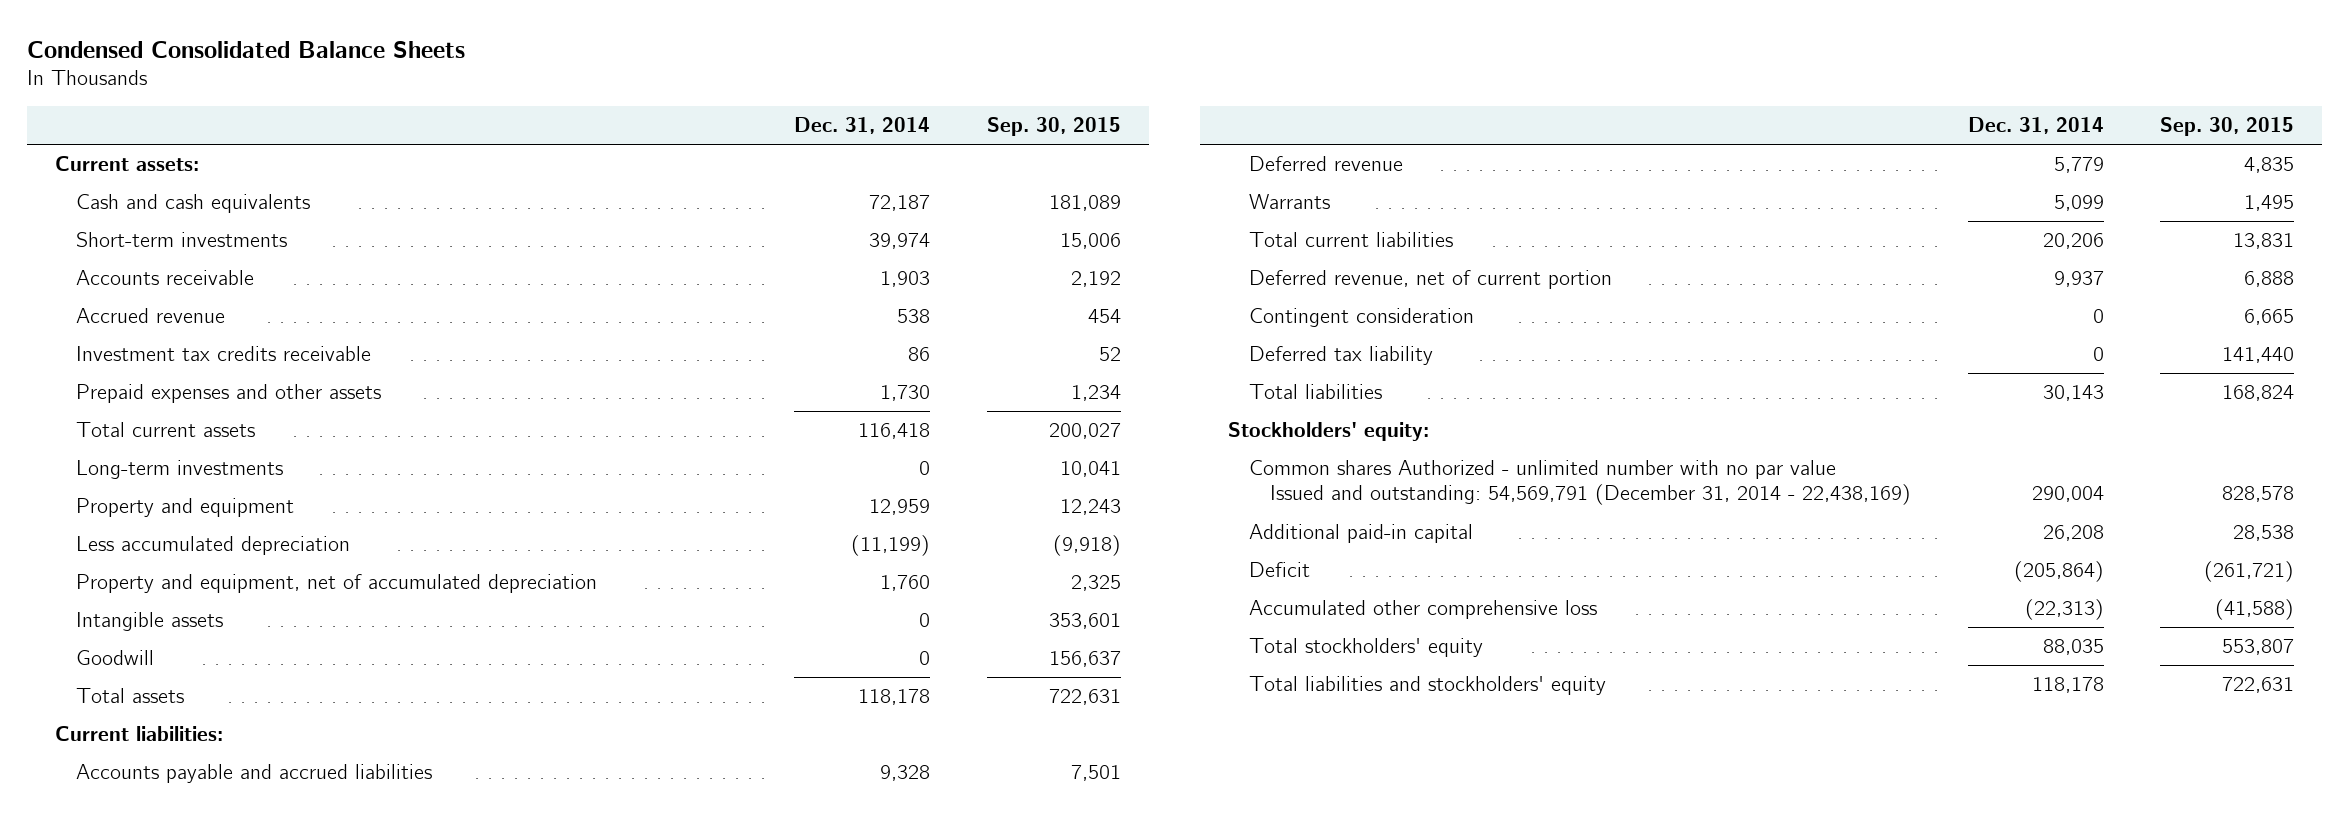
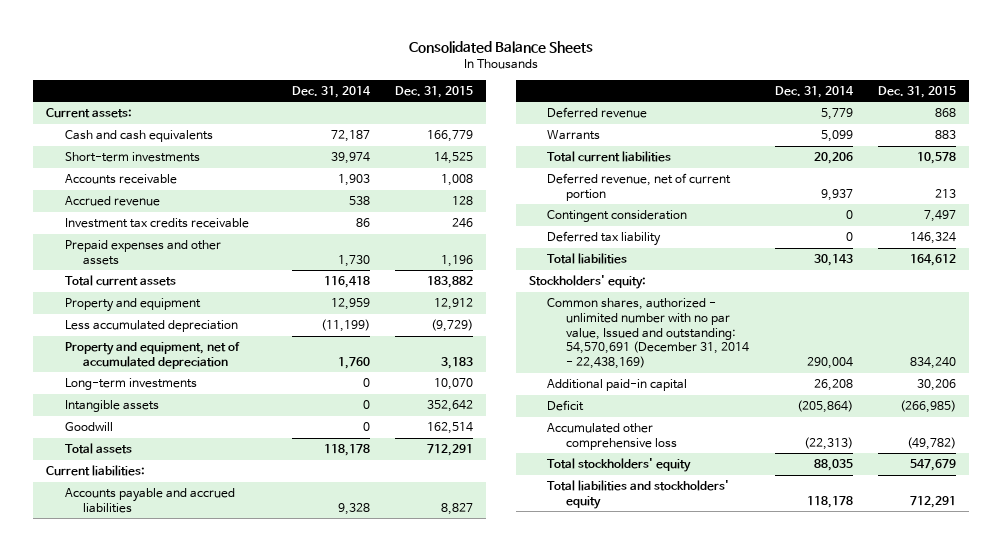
[26,41,465,59] Condensed Consolidated Balance Sheets -> [409,40,594,53] Consolidated Balance Sheets
[986,116,1121,136] Sep. 30, 2015 -> none
none -> [395,85,474,98] Dec. 31, 2015
[75,460,283,480] Long-term investments -> [64,378,197,391] Long-term investments
[1249,460,1912,506] Common shares Authorized - unlimited number with no par value Issued and outstanding: 54,569,791 (December 31, 2014 - 22,438,169) -> [547,298,750,370] Common shares, authorized - unlimited number with no par value, Issued and outstanding: 54,570,691 (December 31, 2014 - 22,438,169)

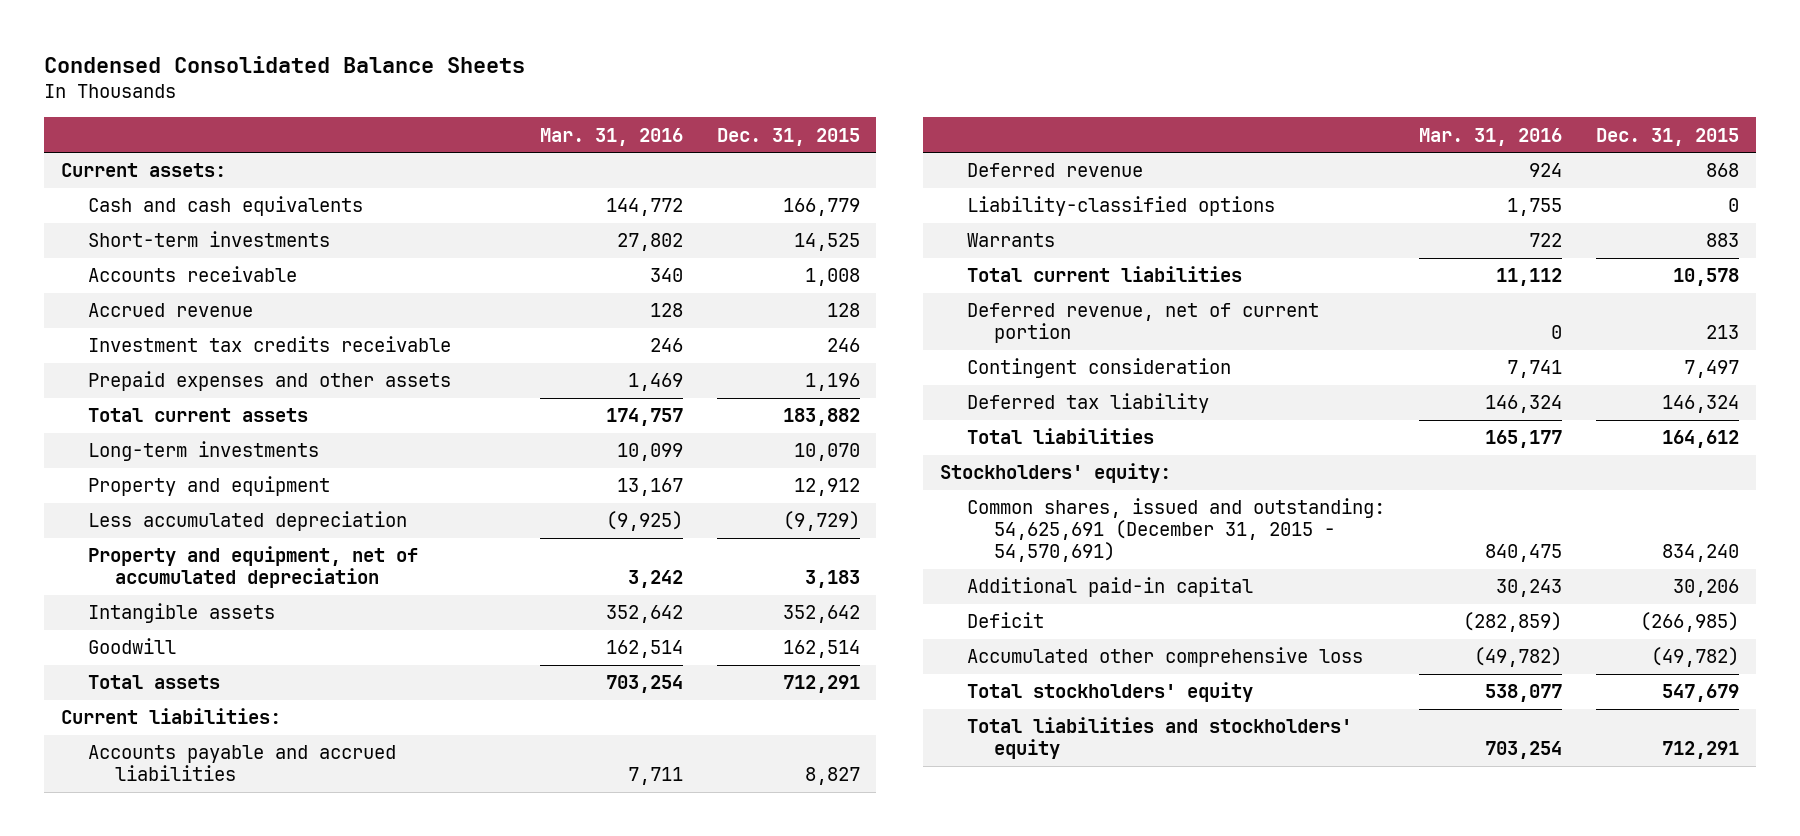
[409,40,594,53] Consolidated Balance Sheets -> [43,56,525,74] Condensed Consolidated Balance Sheets
[291,85,371,98] Dec. 31, 2014 -> none
none -> [539,127,683,146] Mar. 31, 2016
[64,378,197,391] Long-term investments -> [87,441,319,462] Long-term investments
none -> [967,196,1276,217] Liability-classified options
[547,298,750,370] Common shares, authorized - unlimited number with no par value, Issued and outstanding: 54,570,691 (December 31, 2014 - 22,438,169) -> [967,498,1386,563] Common shares, issued and outstanding: 54,625,691 (December 31, 2015 - 54,570,691)

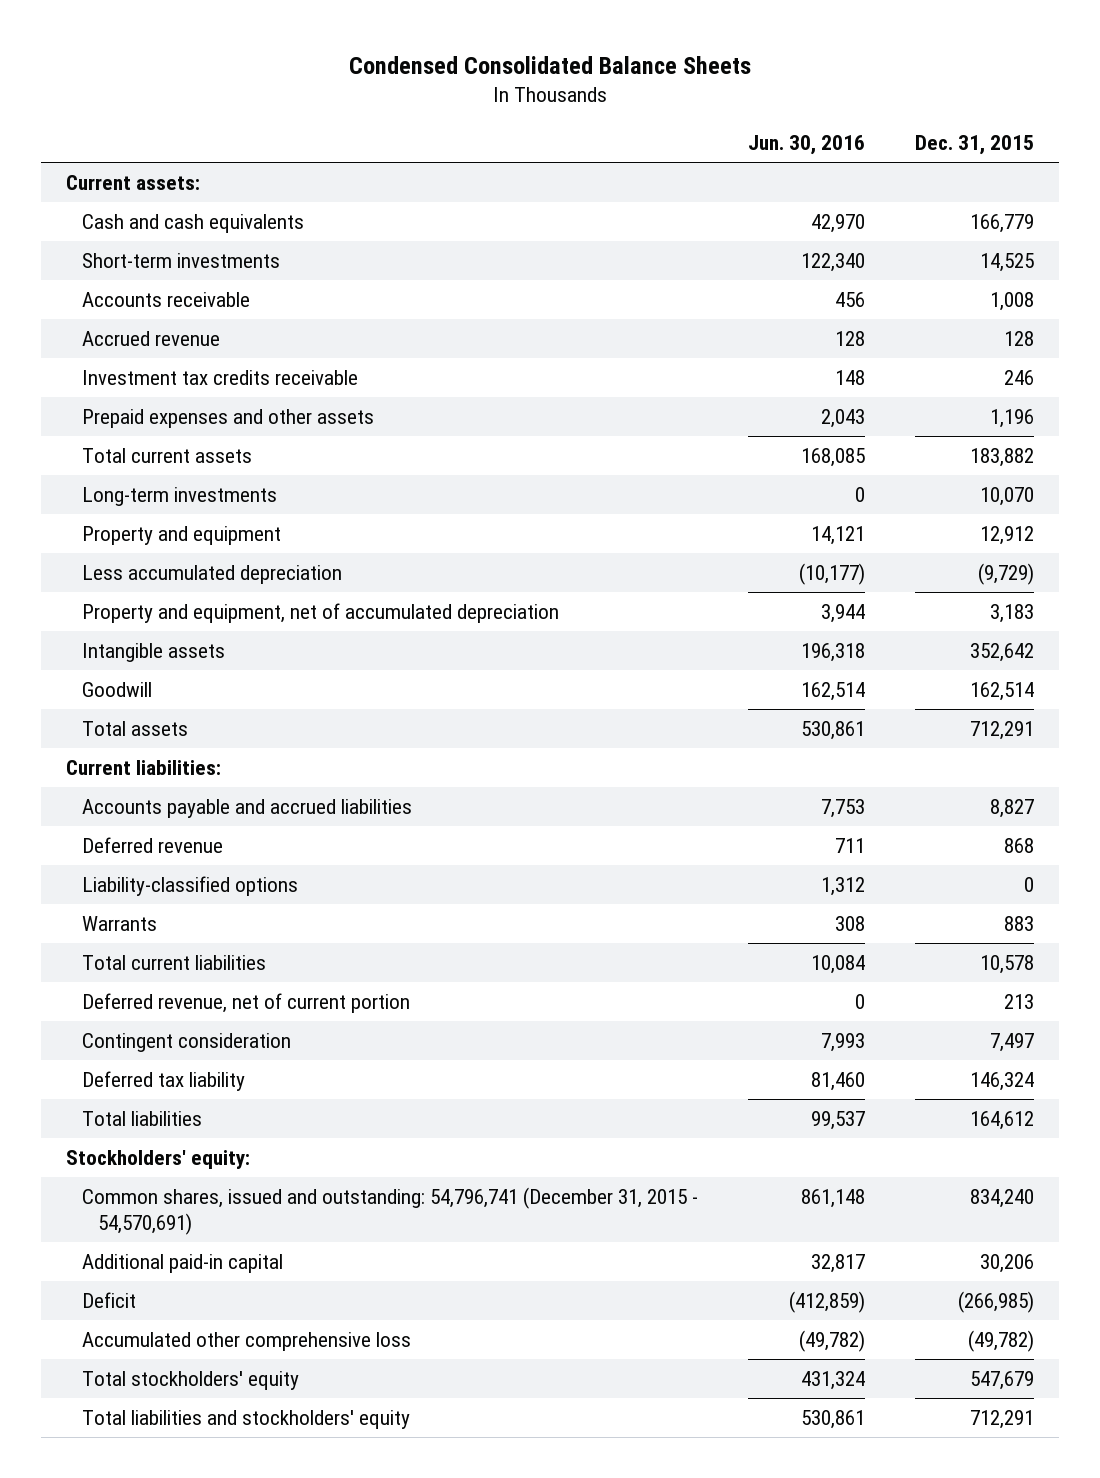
[539,127,683,146] Mar. 31, 2016 -> none
none -> [748,135,866,156] Jun. 30, 2016
[967,498,1386,563] Common shares, issued and outstanding: 54,625,691 (December 31, 2015 - 54,570,691) -> [82,1186,699,1235] Common shares, issued and outstanding: 54,796,741 (December 31, 2015 - 54,570,691)

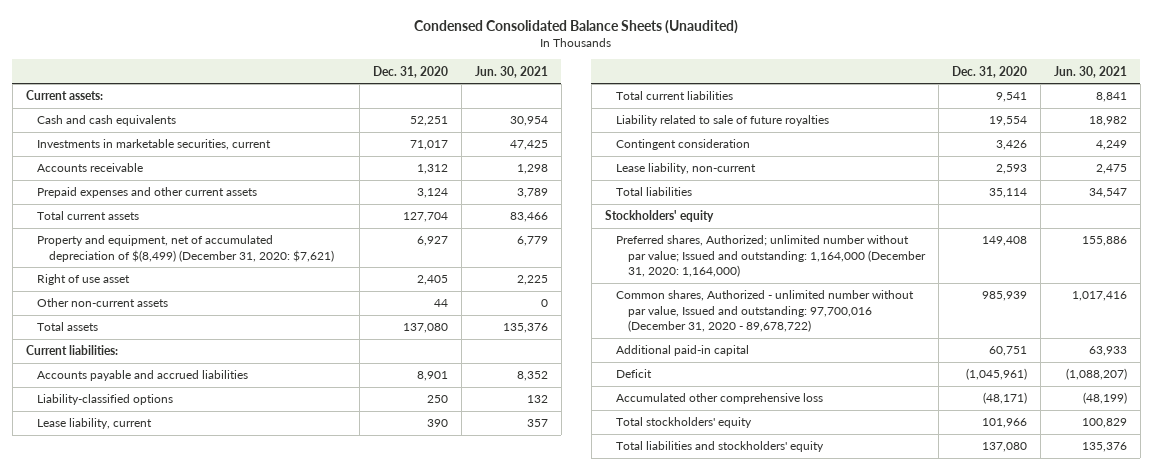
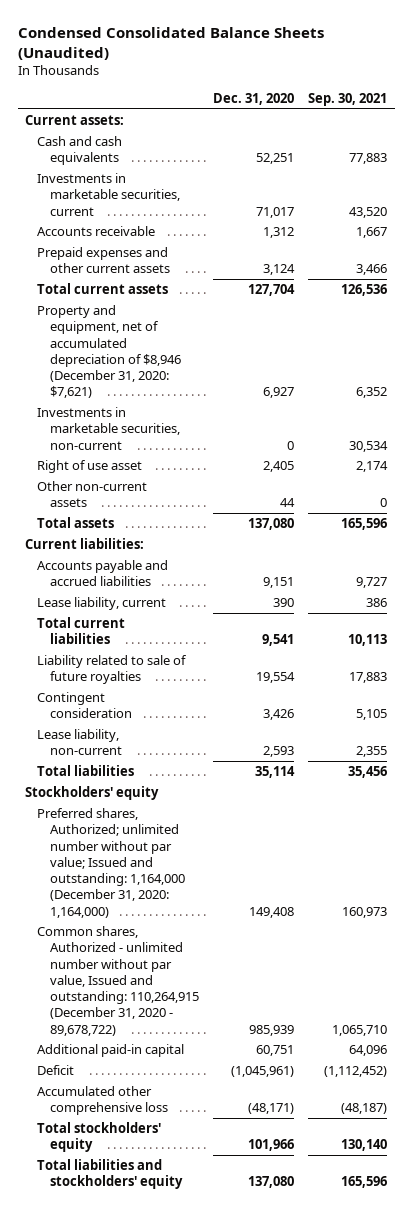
[474,65,548,78] Jun. 30, 2021 -> none
none -> [308,92,388,106] Sep. 30, 2021
[37,235,334,262] Property and equipment, net of accumulated depreciation of $(8,499) (December 31, 2020: $7,621) -> [37,304,181,399] Property and equipment, net of accumulated depreciation of $8,946 (December 31, 2020: $7,621)
none -> [37,406,180,450] Investments in marketable securities, non-current
[37,394,174,406] Liability-classified options -> none
[416,371,448,382] 8,901 -> [263,577,295,589] 9,151
[616,290,915,332] Common shares, Authorized - unlimited number without par value, Issued and outstanding: 97,700,016 (December 31, 2020 - 89,678,722) -> [37,925,199,1036] Common shares, Authorized - unlimited number without par value, Issued and outstanding: 110,264,915 (December 31, 2020 - 89,678,722)

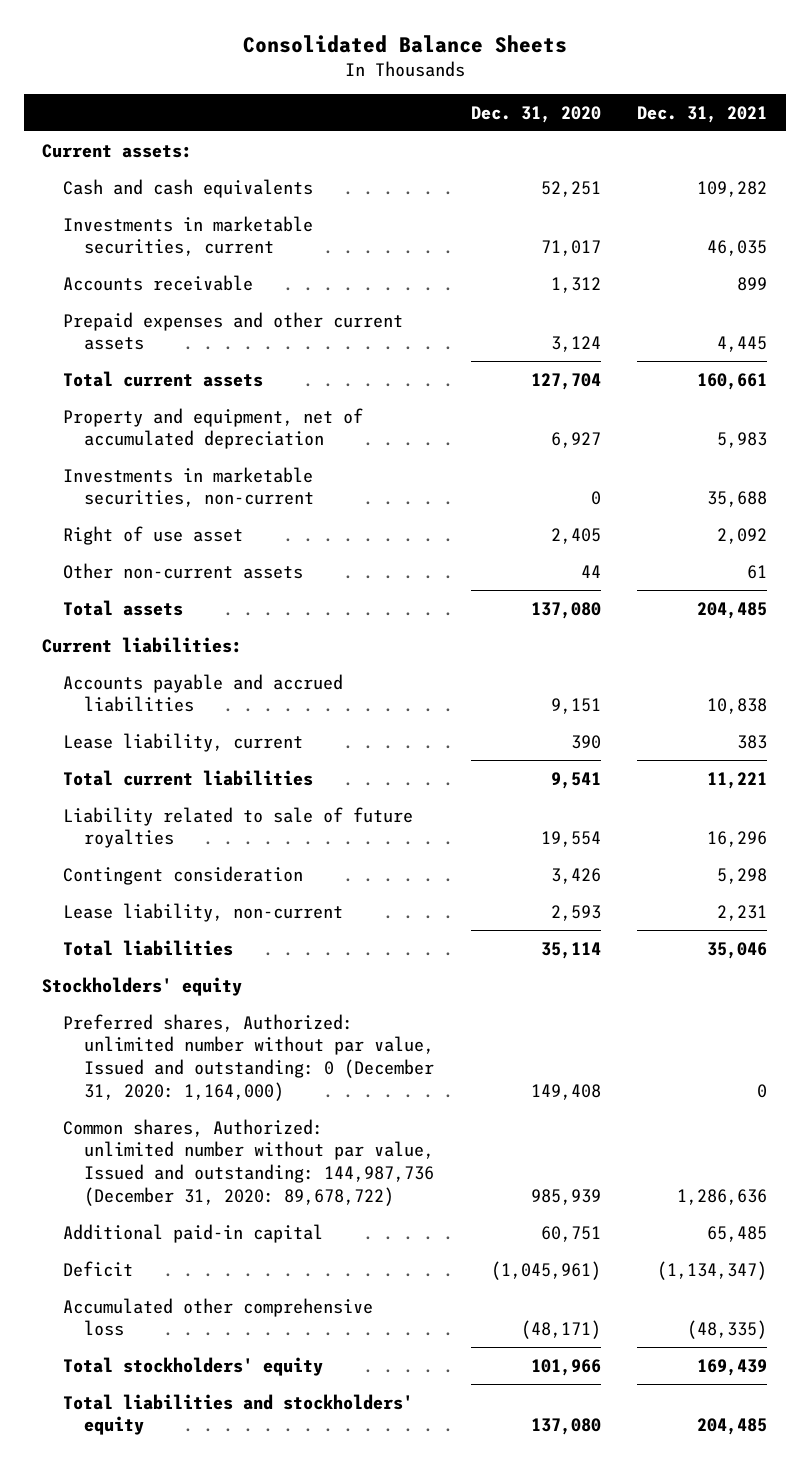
[17,26,324,60] Condensed Consolidated Balance Sheets (Unaudited) -> [242,34,567,53] Consolidated Balance Sheets
[308,92,388,106] Sep. 30, 2021 -> none
none -> [637,105,768,123] Dec. 31, 2021
[37,304,181,399] Property and equipment, net of accumulated depreciation of $8,946 (December 31, 2020: $7,621) -> [63,407,364,450] Property and equipment, net of accumulated depreciation
[37,807,185,918] Preferred shares, Authorized; unlimited number without par value; Issued and outstanding: 1,164,000 (December 31, 2020: 1,164,000) -> [63,1013,435,1101] Preferred shares, Authorized: unlimited number without par value, Issued and outstanding: 0 (December 31, 2020: 1,164,000)
[37,925,199,1036] Common shares, Authorized - unlimited number without par value, Issued and outstanding: 110,264,915 (December 31, 2020 - 89,678,722) -> [63,1118,435,1206] Common shares, Authorized: unlimited number without par value, Issued and outstanding: 144,987,736 (December 31, 2020: 89,678,722)

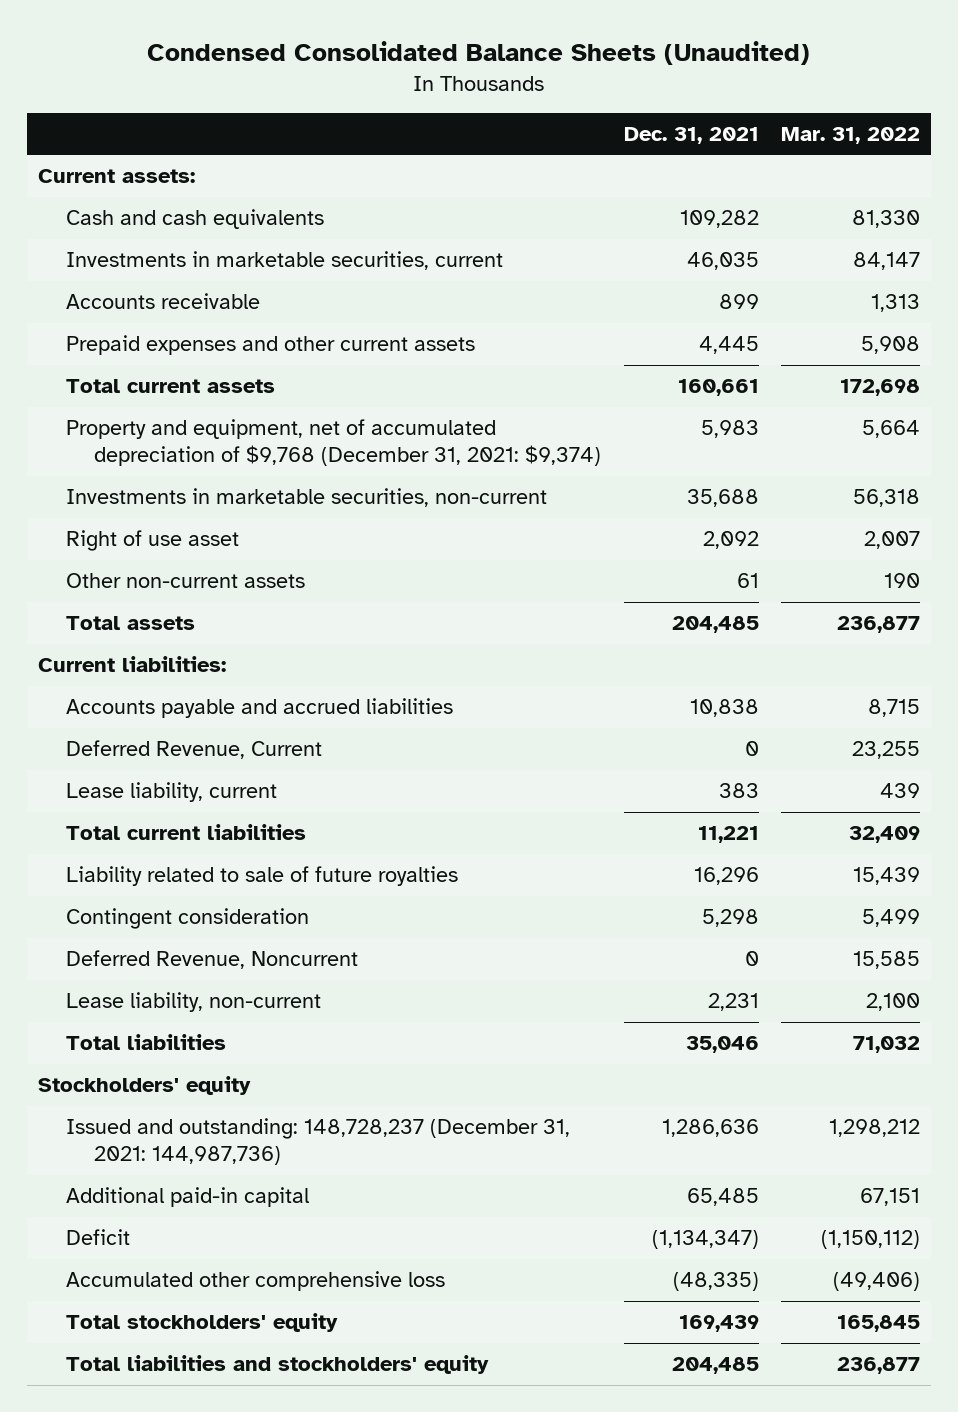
[242,34,567,53] Consolidated Balance Sheets -> [147,41,811,66] Condensed Consolidated Balance Sheets (Unaudited)
[470,105,601,123] Dec. 31, 2020 -> none
none -> [781,127,921,145] Mar. 31, 2022
[63,407,364,450] Property and equipment, net of accumulated depreciation -> [66,419,602,467] Property and equipment, net of accumulated depreciation of $9,768 (December 31, 2021: $9,374)
none -> [66,740,323,760] Deferred Revenue, Current
none -> [66,950,359,970] Deferred Revenue, Noncurrent
[63,1013,435,1101] Preferred shares, Authorized: unlimited number without par value, Issued and outstanding: 0 (December 31, 2020: 1,164,000) -> none
[63,1118,435,1206] Common shares, Authorized: unlimited number without par value, Issued and outstanding: 144,987,736 (December 31, 2020: 89,678,722) -> [66,1118,571,1166] Issued and outstanding: 148,728,237 (December 31, 2021: 144,987,736)

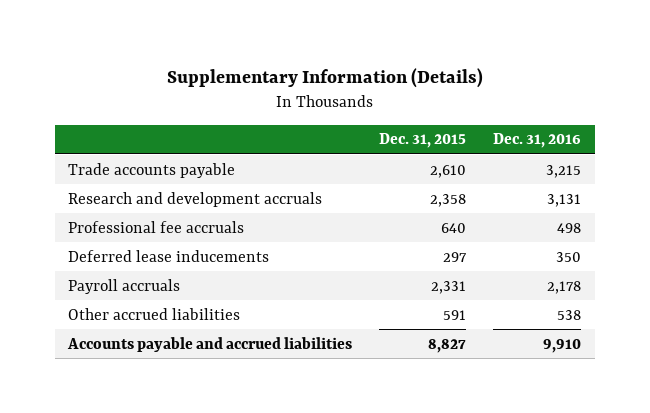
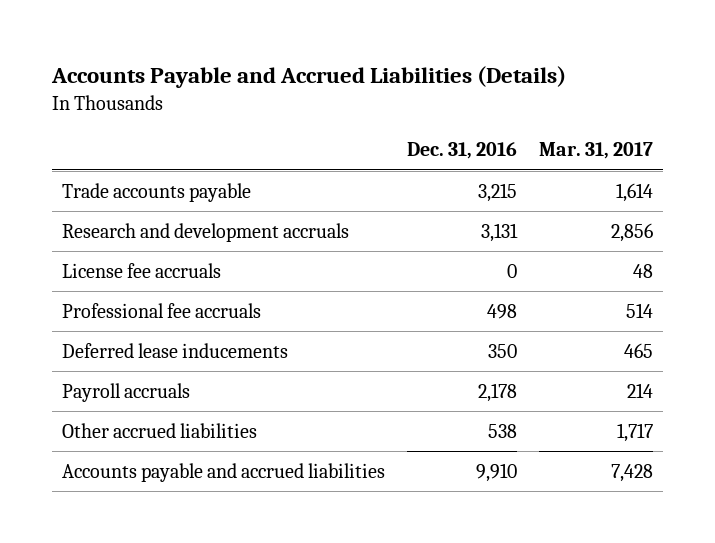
[166,67,483,88] Supplementary Information (Details) -> [50,65,566,88] Accounts Payable and Accrued Liabilities (Details)
[379,133,467,149] Dec. 31, 2015 -> none
none -> [538,142,653,160] Mar. 31, 2017
none -> [62,262,222,278] License fee accruals

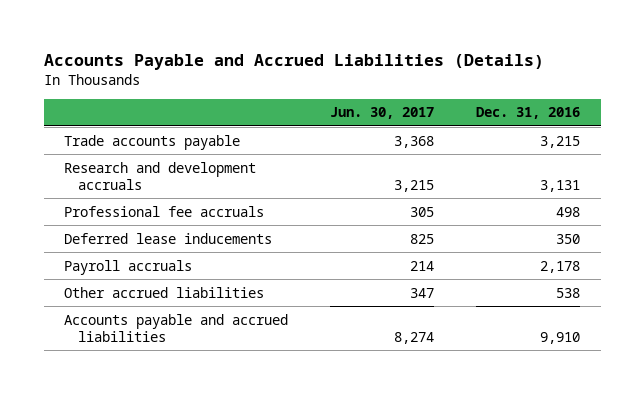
[538,142,653,160] Mar. 31, 2017 -> none
none -> [330,107,435,120] Jun. 30, 2017
[62,262,222,278] License fee accruals -> none

